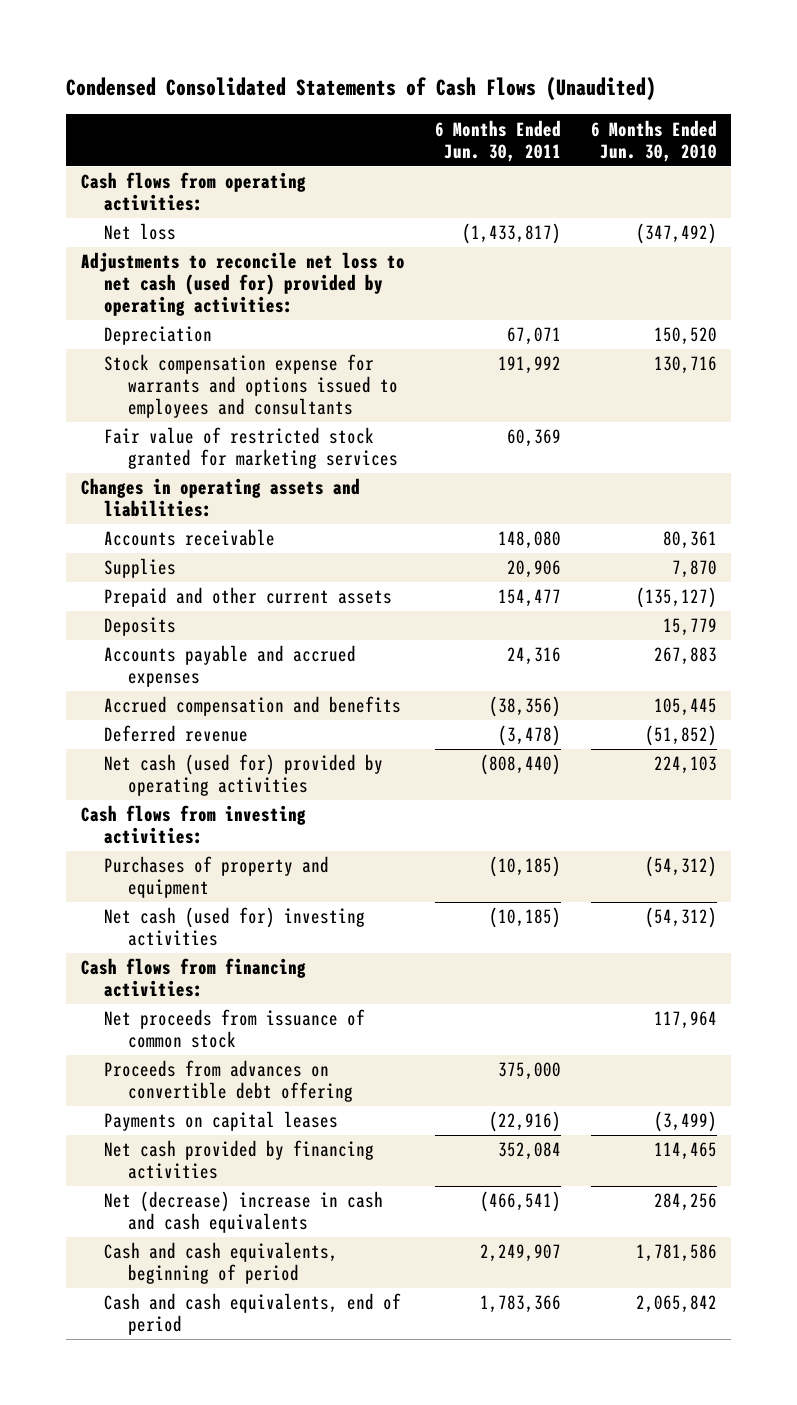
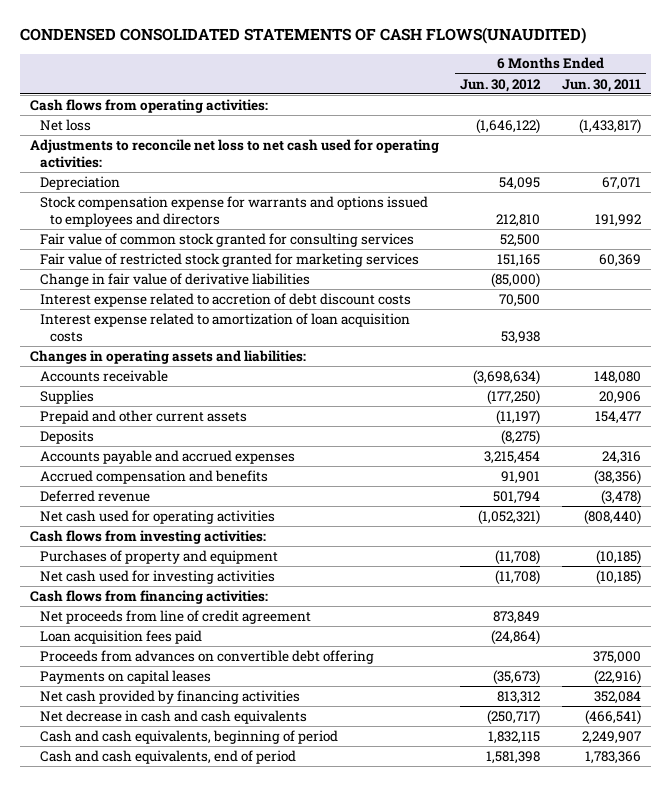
[65,77,656,102] Condensed Consolidated Statements of Cash Flows (Unaudited) -> [19,27,586,45] CONDENSED CONSOLIDATED STATEMENTS OF CASH FLOWS(UNAUDITED)
[590,119,717,162] 6 Months Ended Jun. 30, 2010 -> none
none -> [460,78,542,92] Jun. 30, 2012
[80,252,405,317] Adjustments to reconcile net loss to net cash (used for) provided by operating activities: -> [30,138,440,168] Adjustments to reconcile net loss to net cash used for operating activities:
[104,354,398,419] Stock compensation expense for warrants and options issued to employees and consultants -> [39,195,428,227] Stock compensation expense for warrants and options issued to employees and directors
none -> [39,232,414,247] Fair value of common stock granted for consulting services
none -> [39,272,310,287] Change in fair value of derivative liabilities
none -> [39,292,411,307] Interest expense related to accretion of debt discount costs
none -> [39,312,410,342] Interest expense related to amortization of loan acquisition costs
[104,754,384,797] Net cash (used for) provided by operating activities -> [39,509,275,524] Net cash used for operating activities
[104,907,366,947] Net cash (used for) investing activities -> [39,569,275,584] Net cash used for investing activities
[104,1009,366,1049] Net proceeds from issuance of common stock -> none
none -> [39,609,311,624] Net proceeds from line of credit agreement
none -> [39,629,202,644] Loan acquisition fees paid
[104,1191,384,1234] Net (decrease) increase in cash and cash equivalents -> [39,709,307,724] Net decrease in cash and cash equivalents

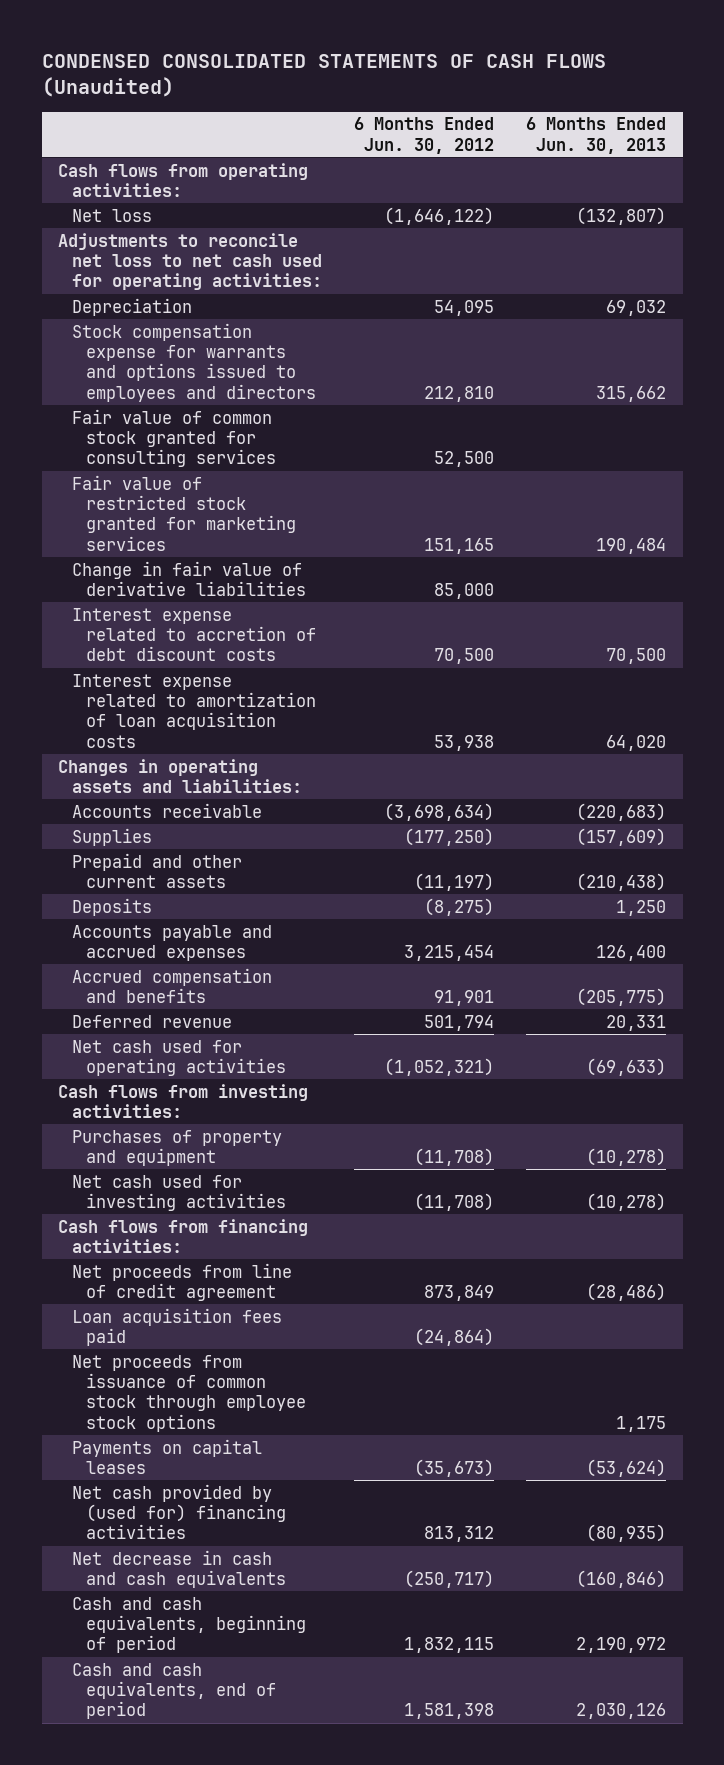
[19,27,586,45] CONDENSED CONSOLIDATED STATEMENTS OF CASH FLOWS(UNAUDITED) -> [41,54,606,98] CONDENSED CONSOLIDATED STATEMENTS OF CASH FLOWS (Unaudited)
[561,78,641,92] Jun. 30, 2011 -> none
none -> [526,117,667,154] 6 Months Ended Jun. 30, 2013
[491,272,541,288] (85,000) -> [434,582,495,599] 85,000
[39,649,374,664] Proceeds from advances on convertible debt offering -> none
none -> [71,1354,307,1432] Net proceeds from issuance of common stock through employee stock options
[39,689,300,704] Net cash provided by financing activities -> [71,1483,287,1540] Net cash provided by (used for) financing activities

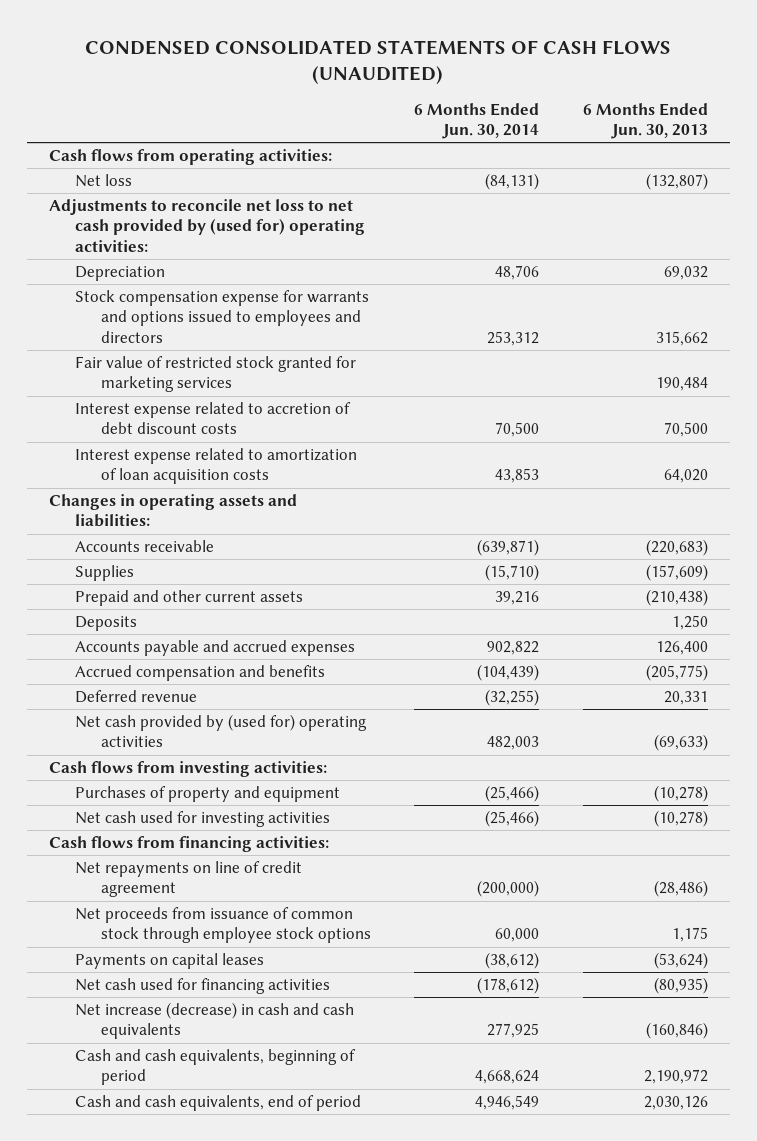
[41,54,606,98] CONDENSED CONSOLIDATED STATEMENTS OF CASH FLOWS (Unaudited) -> [85,39,672,84] CONDENSED CONSOLIDATED STATEMENTS OF CASH FLOWS (UNAUDITED)
[354,117,495,154] 6 Months Ended Jun. 30, 2012 -> none
none -> [414,103,540,140] 6 Months Ended Jun. 30, 2014
[57,232,322,291] Adjustments to reconcile net loss to net cash used for operating activities: -> [49,199,365,252] Adjustments to reconcile net loss to net cash provided by (used for) operating activities:
[71,408,277,468] Fair value of common stock granted for consulting services -> none
[71,560,307,596] Change in fair value of derivative liabilities -> none
[71,1039,287,1076] Net cash used for operating activities -> [74,714,367,748] Net cash provided by (used for) operating activities
[71,1307,282,1346] Loan acquisition fees paid -> none
[71,1262,292,1301] Net proceeds from line of credit agreement -> [74,861,302,898] Net repayments on line of credit agreement
[71,1483,287,1540] Net cash provided by (used for) financing activities -> [74,978,330,995] Net cash used for financing activities
[71,1549,287,1588] Net decrease in cash and cash equivalents -> [74,1002,354,1040] Net increase (decrease) in cash and cash equivalents

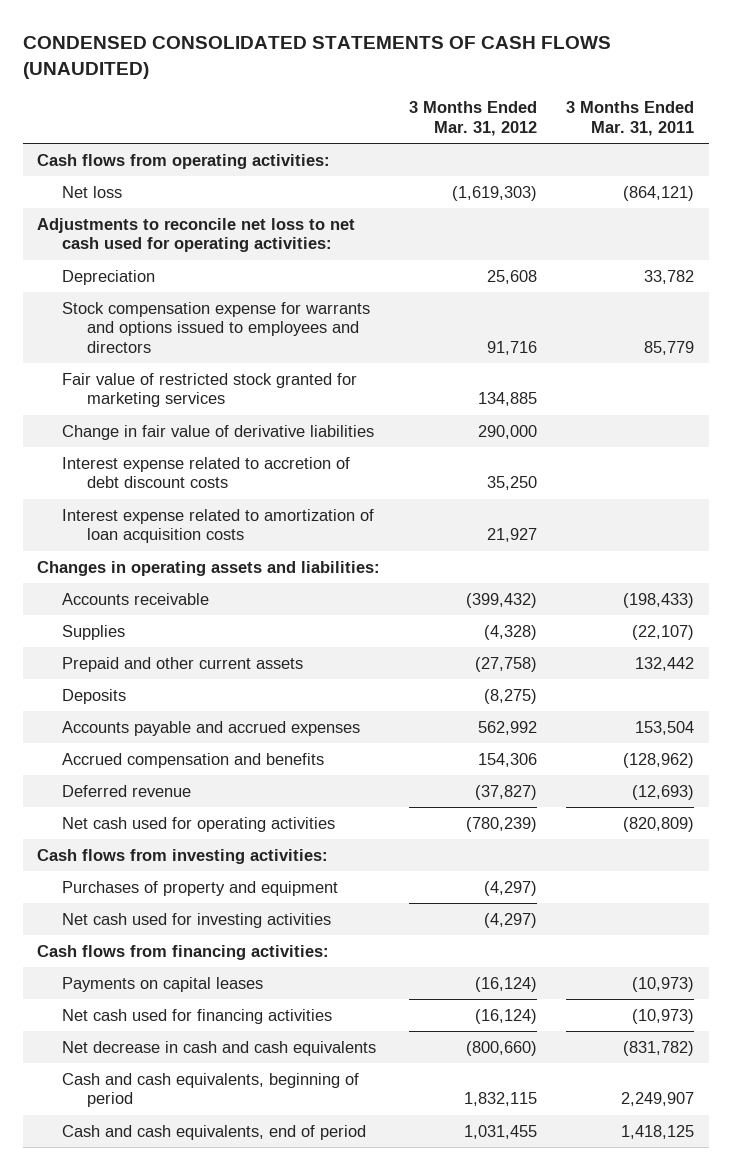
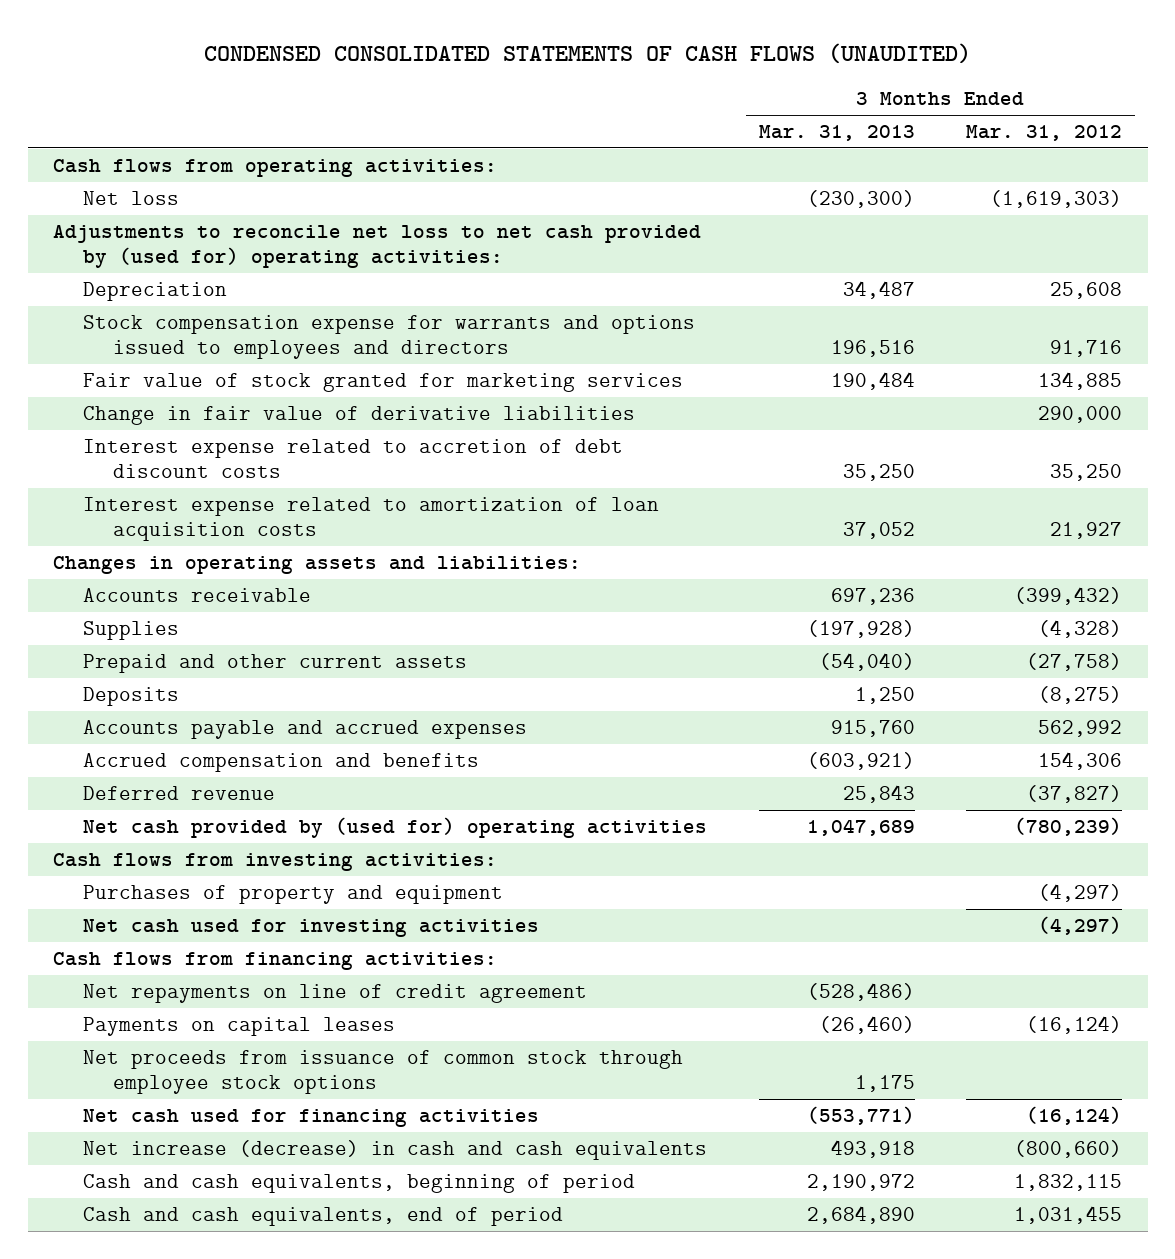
[566,101,695,136] 3 Months Ended Mar. 31, 2011 -> none
none -> [758,125,915,142] Mar. 31, 2013
[37,217,356,253] Adjustments to reconcile net loss to net cash used for operating activities: -> [53,224,702,268] Adjustments to reconcile net loss to net cash provided by (used for) operating activities:
[62,372,358,408] Fair value of restricted stock granted for marketing services -> [83,372,684,392] Fair value of stock granted for marketing services
[62,816,336,832] Net cash used for operating activities -> [83,816,708,838] Net cash provided by (used for) operating activities
none -> [83,983,588,1003] Net repayments on line of credit agreement
none -> [83,1049,684,1094] Net proceeds from issuance of common stock through employee stock options
[62,1040,377,1056] Net decrease in cash and cash equivalents -> [83,1139,708,1160] Net increase (decrease) in cash and cash equivalents

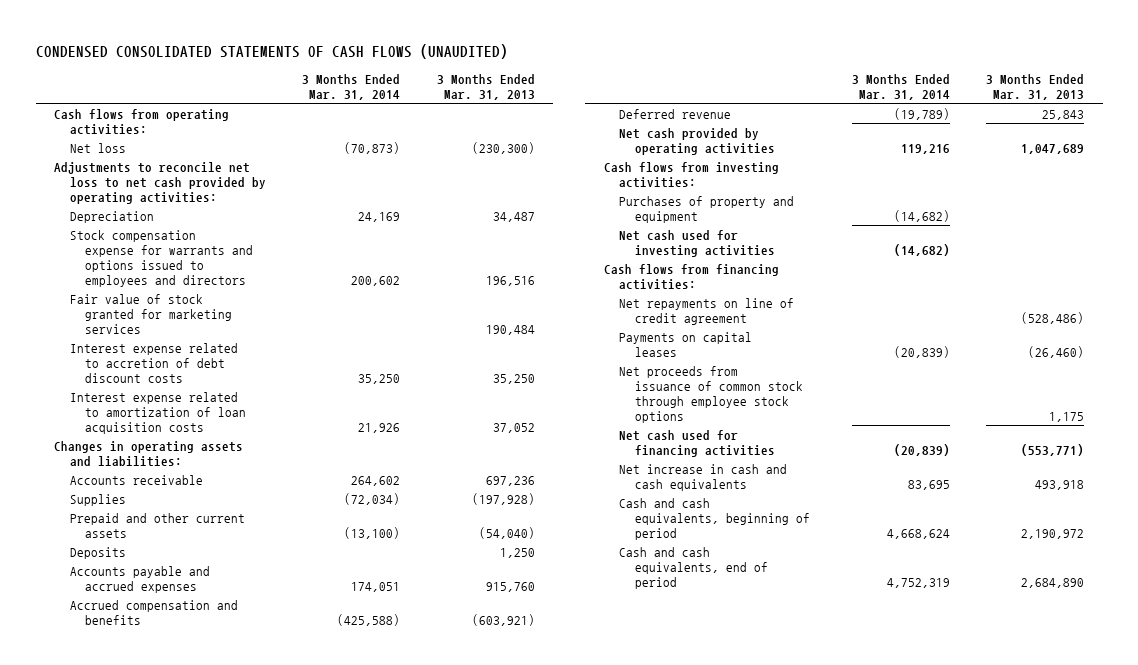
[965,125,1122,142] Mar. 31, 2012 -> none
none -> [302,73,401,100] 3 Months Ended Mar. 31, 2014
[53,224,702,268] Adjustments to reconcile net loss to net cash provided by (used for) operating activities: -> [53,161,266,204] Adjustments to reconcile net loss to net cash provided by operating activities:
[83,405,636,425] Change in fair value of derivative liabilities -> none
[83,816,708,838] Net cash provided by (used for) operating activities -> [619,127,776,155] Net cash provided by operating activities
[83,1139,708,1160] Net increase (decrease) in cash and cash equivalents -> [619,463,788,491] Net increase in cash and cash equivalents

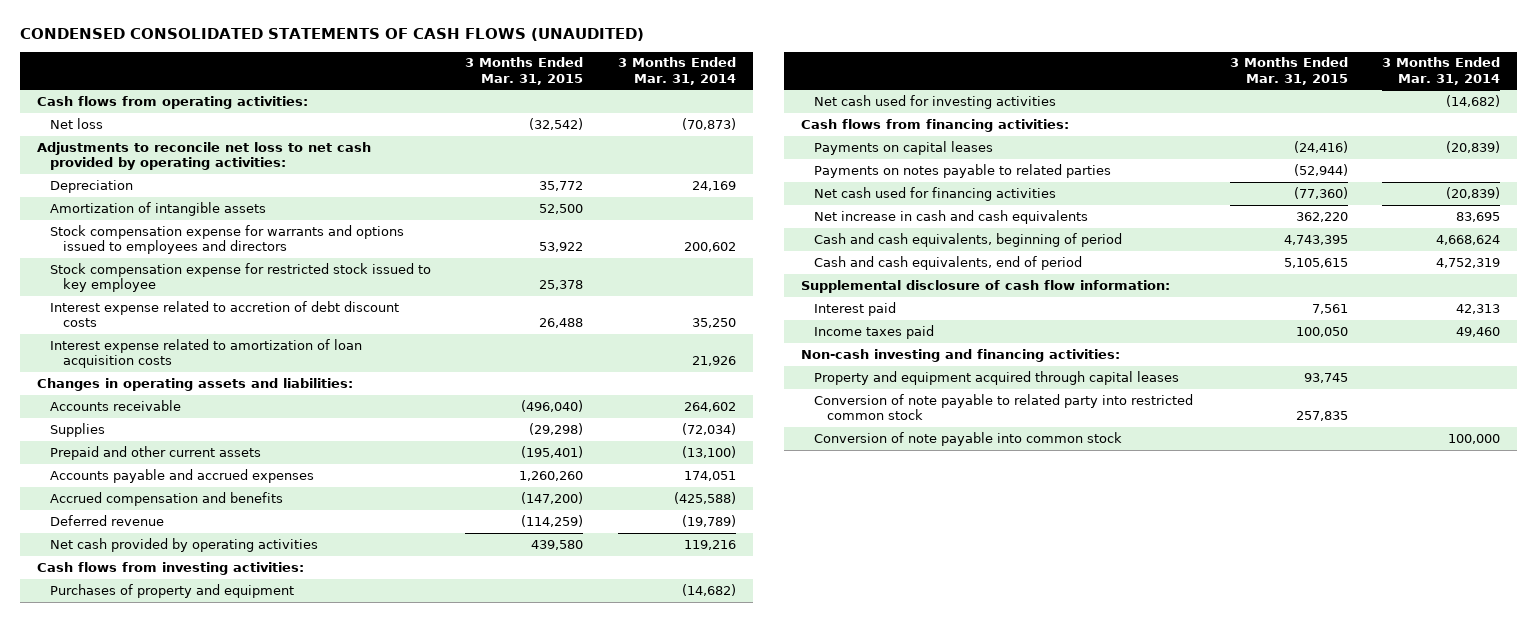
[436,73,535,100] 3 Months Ended Mar. 31, 2013 -> none
none -> [465,57,584,85] 3 Months Ended Mar. 31, 2015
none -> [49,201,266,216] Amortization of intangible assets
[69,293,233,334] Fair value of stock granted for marketing services -> none
none -> [49,262,431,292] Stock compensation expense for restricted stock issued to key employee
[69,546,126,559] Deposits -> none
[619,297,795,325] Net repayments on line of credit agreement -> none
[619,365,804,423] Net proceeds from issuance of common stock through employee stock options -> none
none -> [814,163,1112,178] Payments on notes payable to related parties
none -> [801,279,1171,293] Supplemental disclosure of cash flow information:
none -> [814,301,897,316] Interest paid
none -> [814,324,935,339] Income taxes paid
none -> [801,348,1121,362] Non-cash investing and financing activities:
none -> [814,370,1180,385] Property and equipment acquired through capital leases
none -> [814,393,1194,420] Conversion of note payable to related party into restricted common stock
none -> [814,431,1123,446] Conversion of note payable into common stock

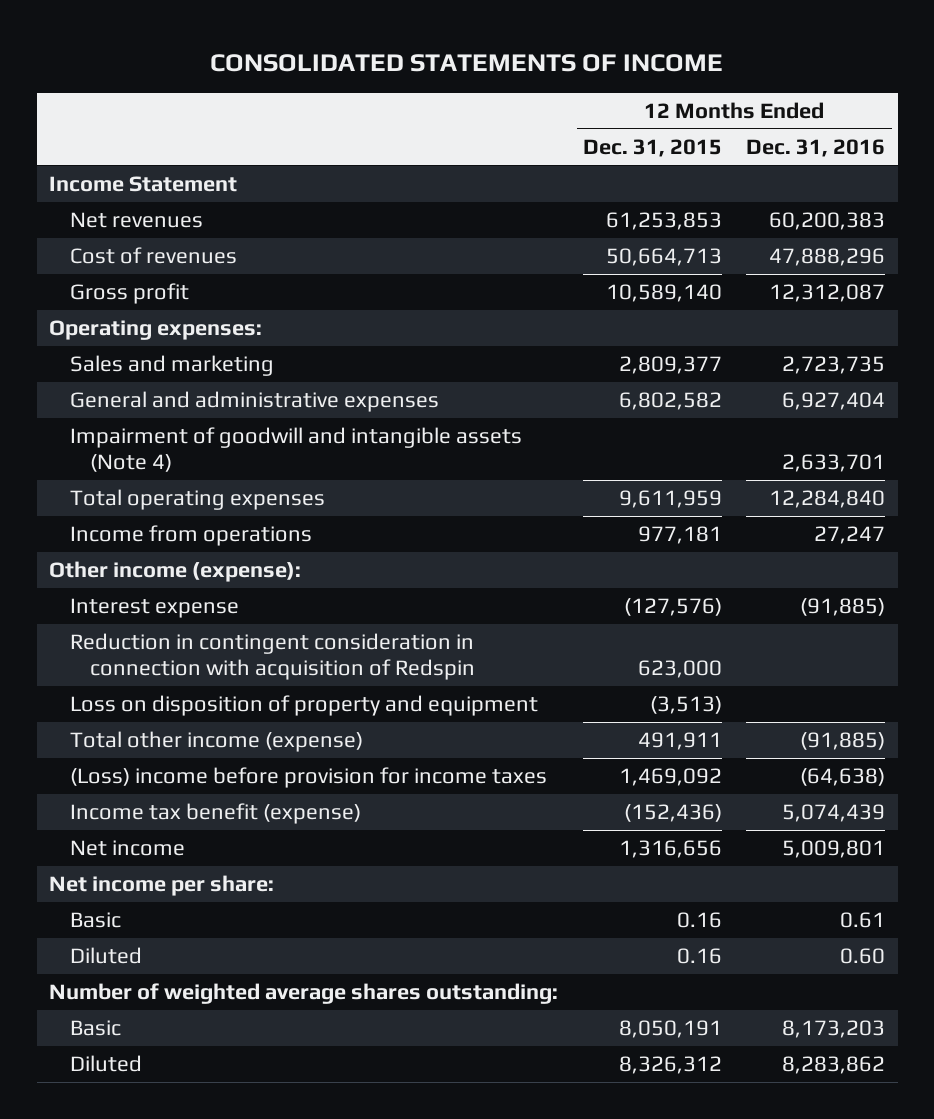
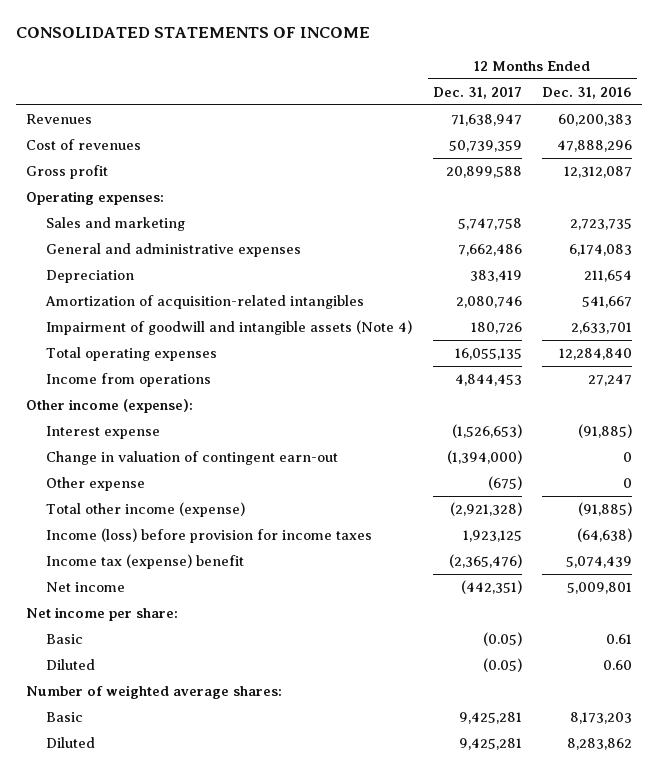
[582,138,722,157] Dec. 31, 2015 -> none
none -> [432,86,522,99] Dec. 31, 2017
[48,176,237,193] Income Statement -> none
[69,212,203,229] Net revenues -> [25,114,92,125] Revenues
[782,392,886,411] 6,927,404 -> [569,244,633,257] 6,174,083
none -> [46,270,135,284] Depreciation
none -> [45,295,365,310] Amortization of acquisition-related intangibles
[69,633,476,680] Reduction in contingent consideration in connection with acquisition of Redspin -> none
[69,695,538,717] Loss on disposition of property and equipment -> none
none -> [46,451,339,466] Change in valuation of contingent earn-out
none -> [46,477,146,492] Other expense
[69,767,547,789] (Loss) income before provision for income taxes -> [46,528,373,544] Income (loss) before provision for income taxes
[69,803,361,825] Income tax benefit (expense) -> [46,554,245,570] Income tax (expense) benefit
[48,983,558,1005] Number of weighted average shares outstanding: -> [25,685,282,700] Number of weighted average shares:

